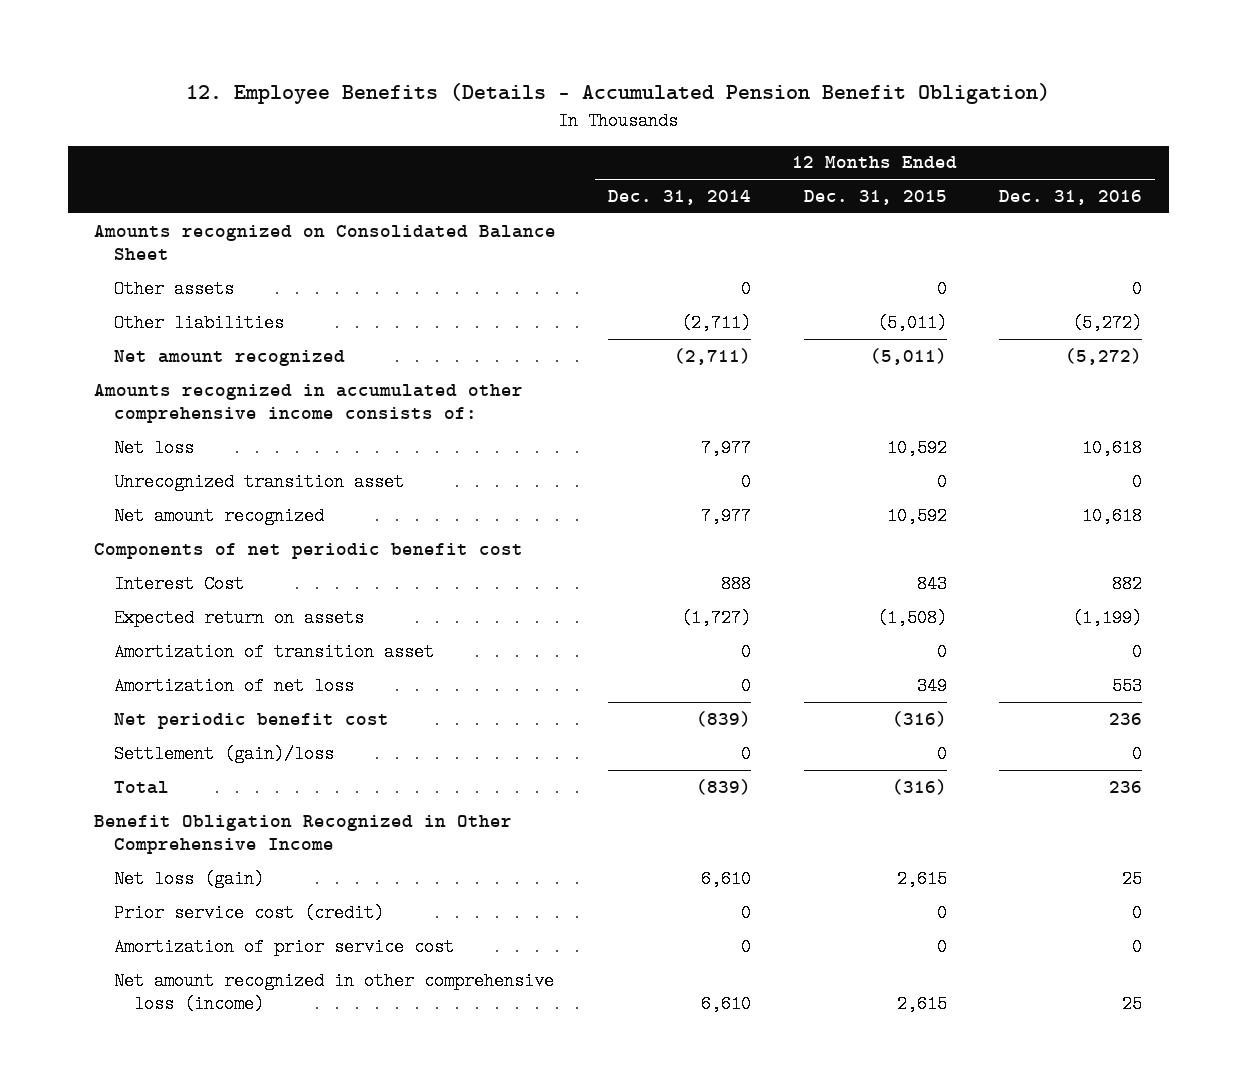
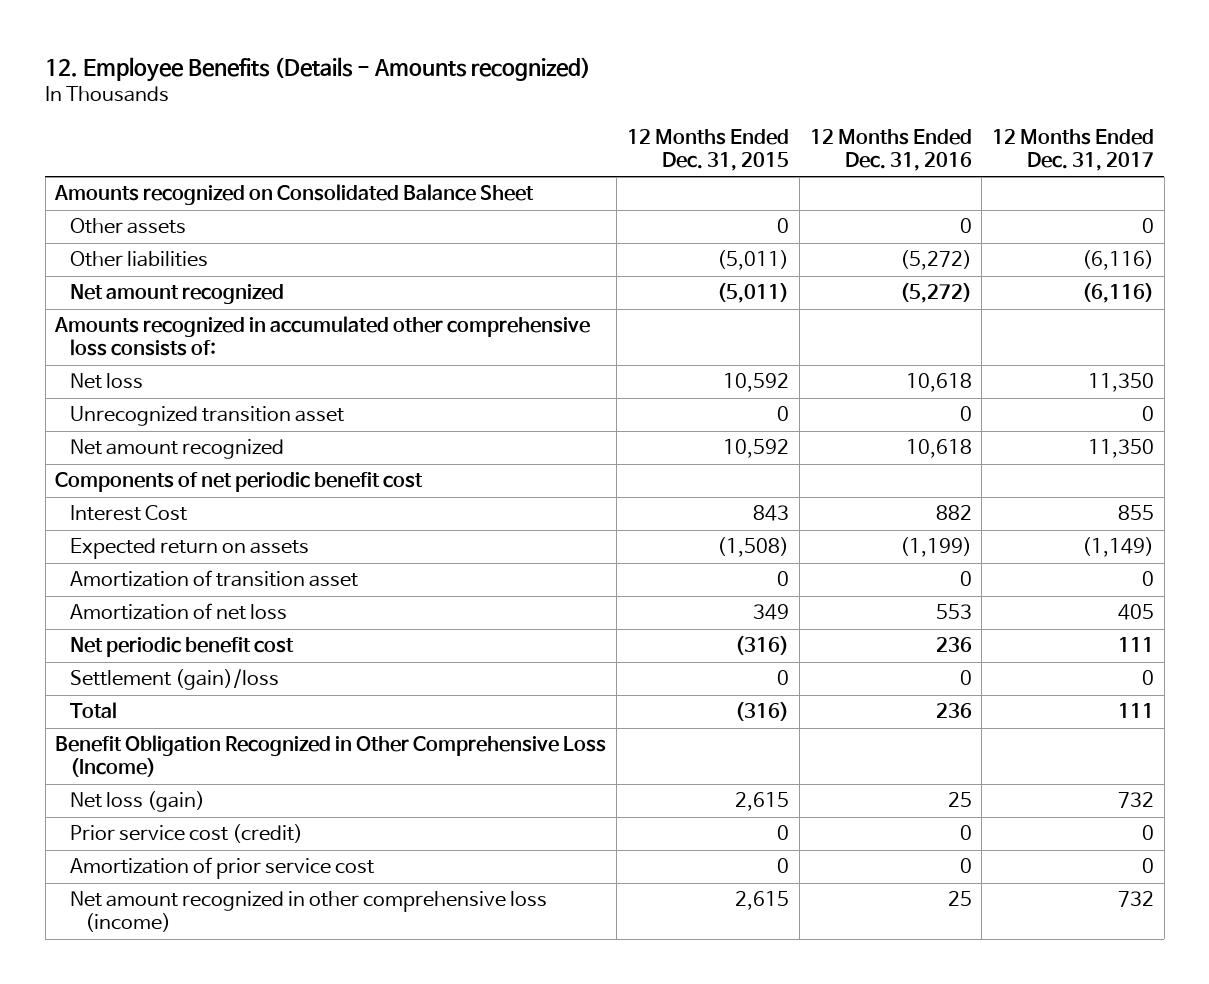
[186,82,1051,104] 12. Employee Benefits (Details - Accumulated Pension Benefit Obligation) -> [45,57,592,83] 12. Employee Benefits (Details - Amounts recognized)
[608,190,752,206] Dec. 31, 2014 -> none
none -> [992,128,1155,171] 12 Months Ended Dec. 31, 2017
[94,383,524,424] Amounts recognized in accumulated other comprehensive income consists of: -> [54,316,591,357] Amounts recognized in accumulated other comprehensive loss consists of:
[94,814,513,855] Benefit Obligation Recognized in Other Comprehensive Income -> [55,735,607,778] Benefit Obligation Recognized in Other Comprehensive Loss (Income)

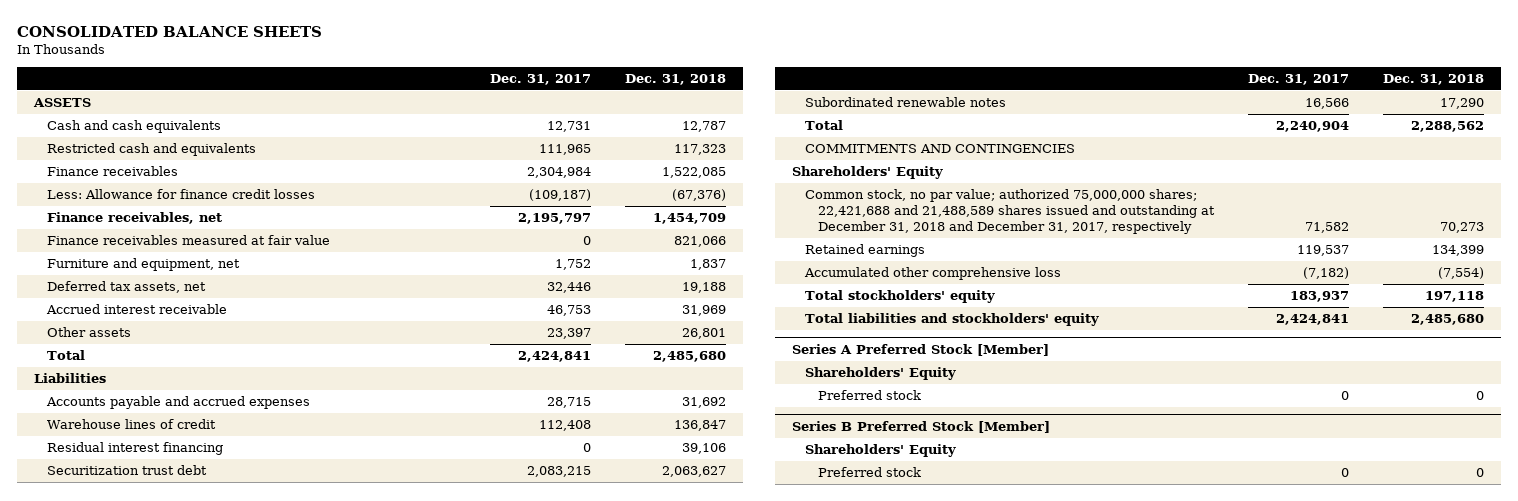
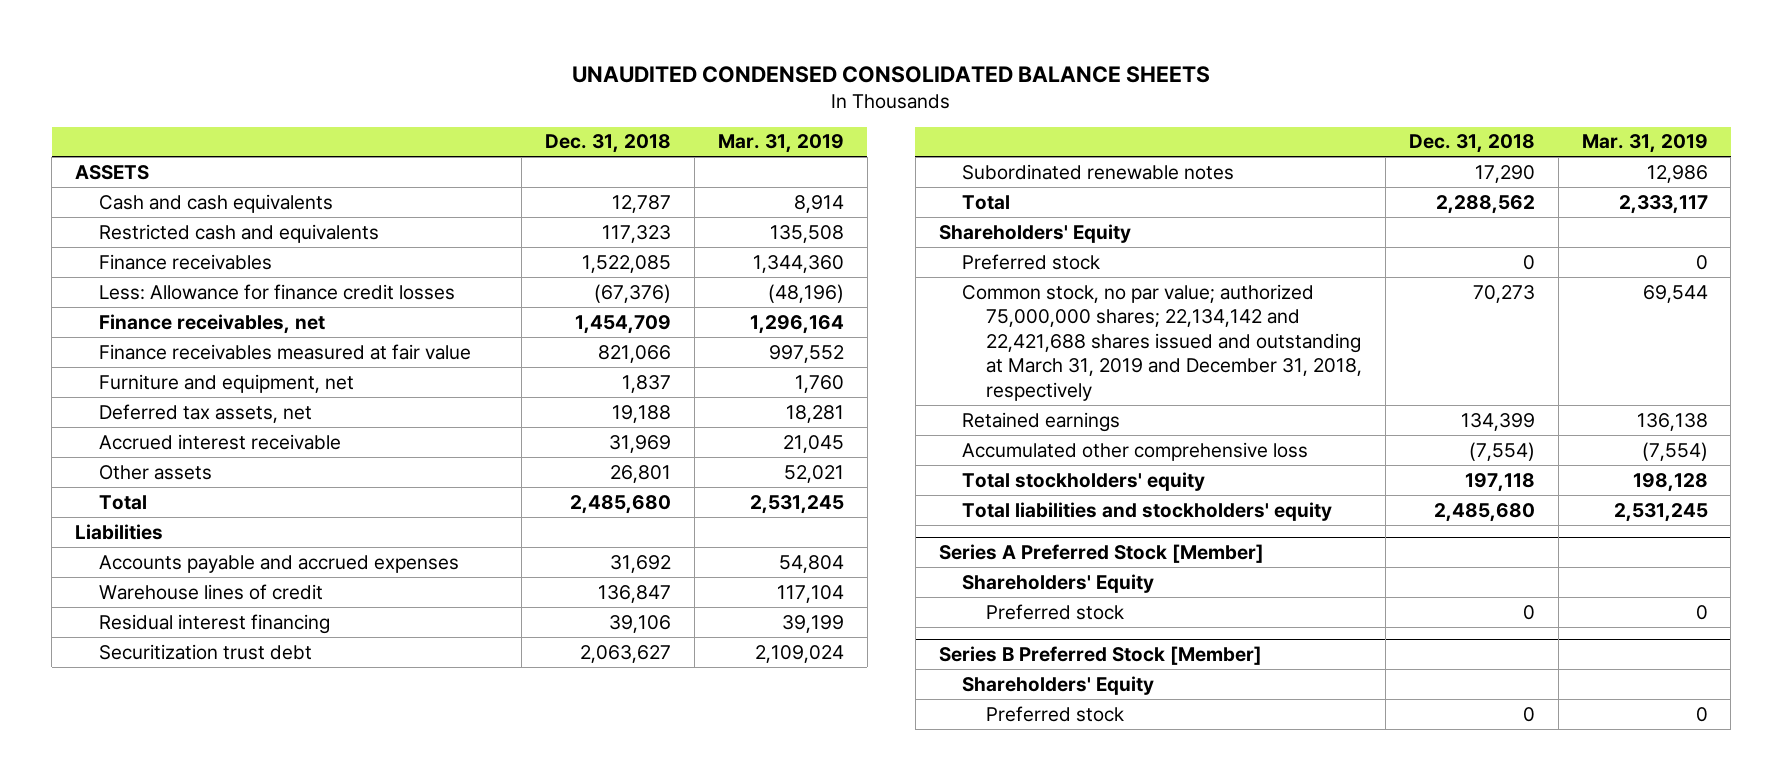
[17,25,323,37] CONSOLIDATED BALANCE SHEETS -> [572,65,1211,83] UNAUDITED CONDENSED CONSOLIDATED BALANCE SHEETS
[490,73,592,85] Dec. 31, 2017 -> none
none -> [717,134,844,154] Mar. 31, 2019
[805,144,1076,154] COMMITMENTS AND CONTINGENCIES -> none
none -> [962,253,1101,270] Preferred stock
[805,189,1216,234] Common stock, no par value; authorized 75,000,000 shares; 22,421,688 and 21,488,589 shares issued and outstanding at December 31, 2018 and December 31, 2017, respectively -> [962,283,1363,401] Common stock, no par value; authorized 75,000,000 shares; 22,134,142 and 22,421,688 shares issued and outstanding at March 31, 2019 and December 31, 2018, respectively

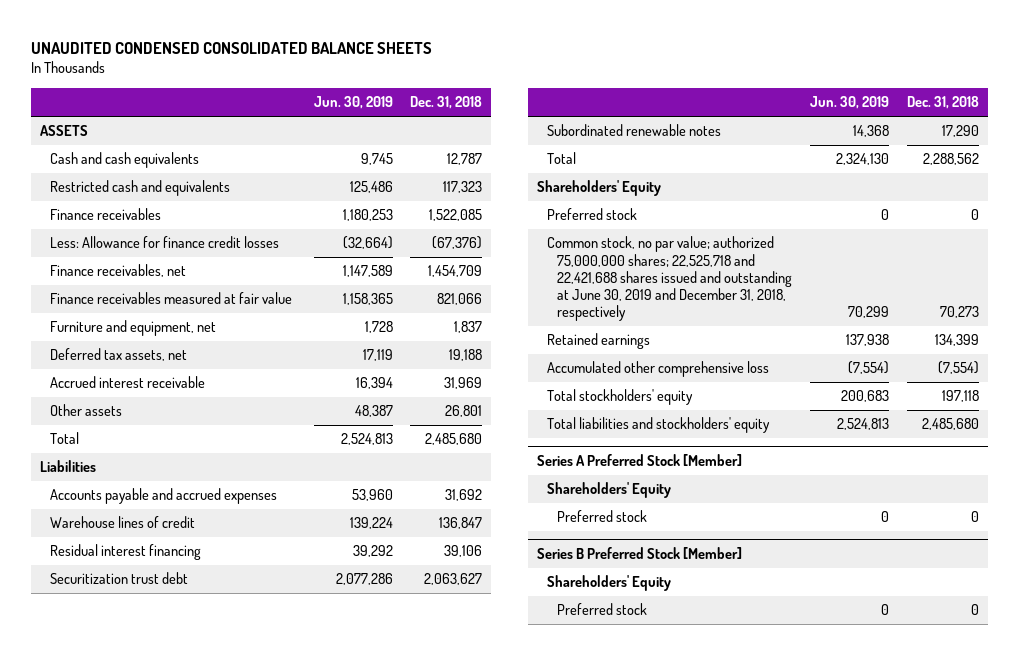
[717,134,844,154] Mar. 31, 2019 -> none
none -> [313,96,393,110] Jun. 30, 2019
[962,283,1363,401] Common stock, no par value; authorized 75,000,000 shares; 22,134,142 and 22,421,688 shares issued and outstanding at March 31, 2019 and December 31, 2018, respectively -> [546,236,793,322] Common stock, no par value; authorized 75,000,000 shares; 22,525,718 and 22,421,688 shares issued and outstanding at June 30, 2019 and December 31, 2018, respectively

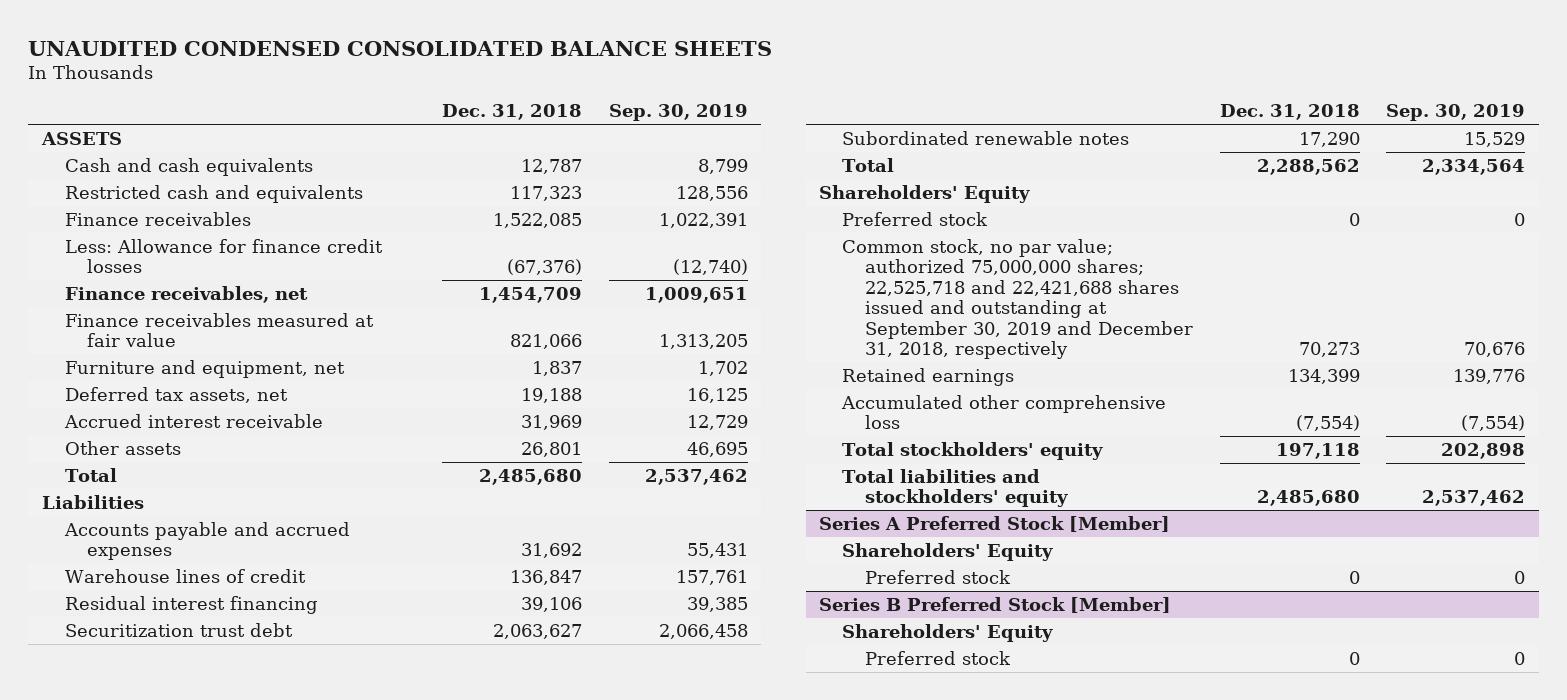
[313,96,393,110] Jun. 30, 2019 -> none
none -> [609,103,749,121] Sep. 30, 2019
[546,236,793,322] Common stock, no par value; authorized 75,000,000 shares; 22,525,718 and 22,421,688 shares issued and outstanding at June 30, 2019 and December 31, 2018, respectively -> [841,238,1193,359] Common stock, no par value; authorized 75,000,000 shares; 22,525,718 and 22,421,688 shares issued and outstanding at September 30, 2019 and December 31, 2018, respectively

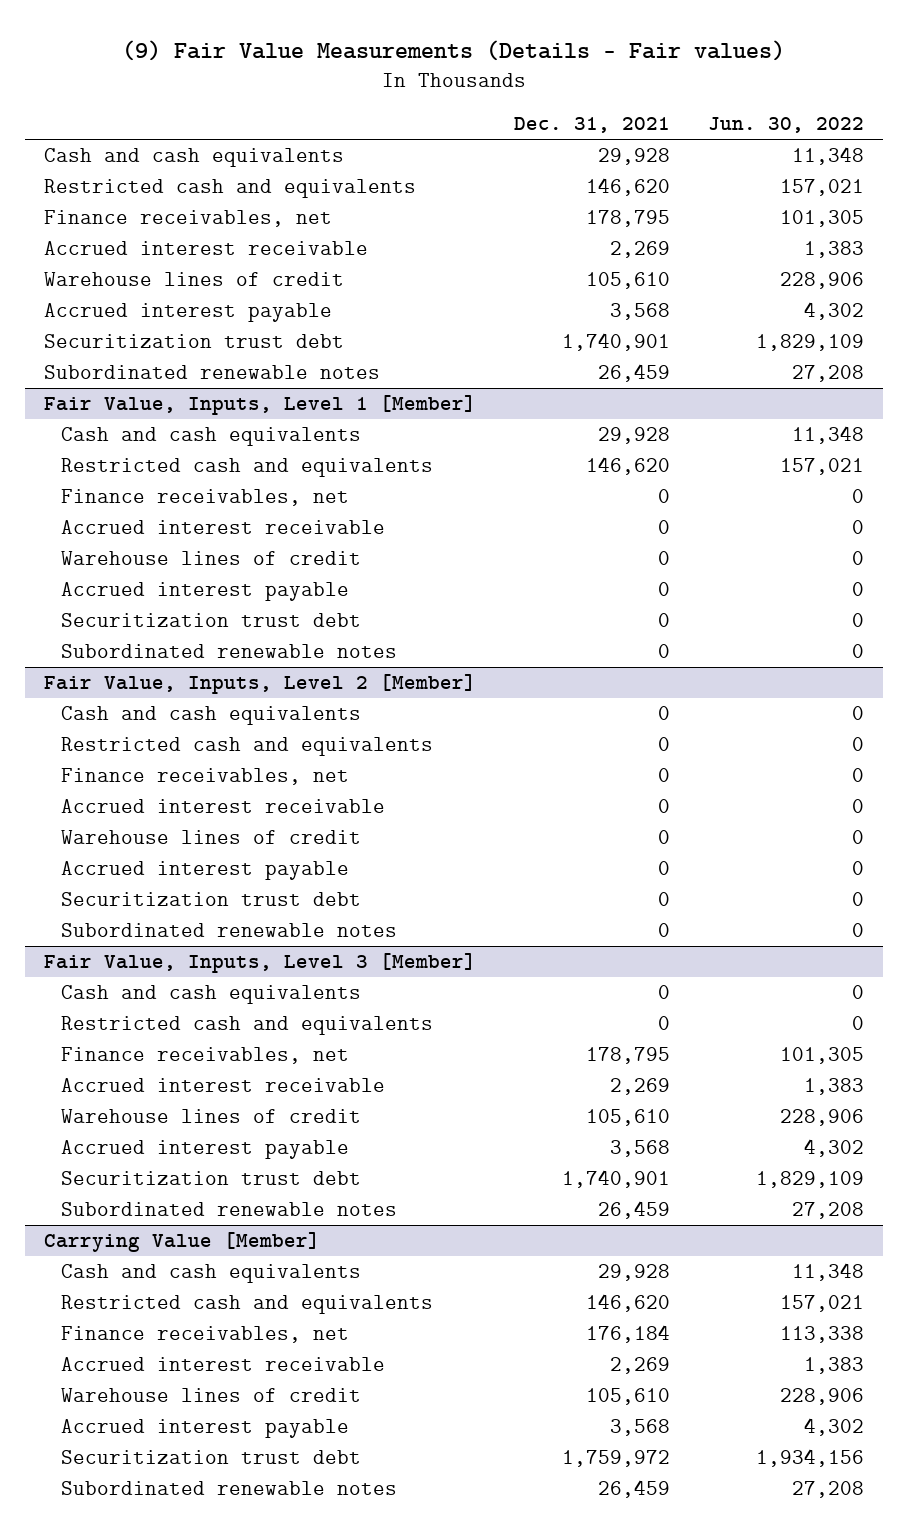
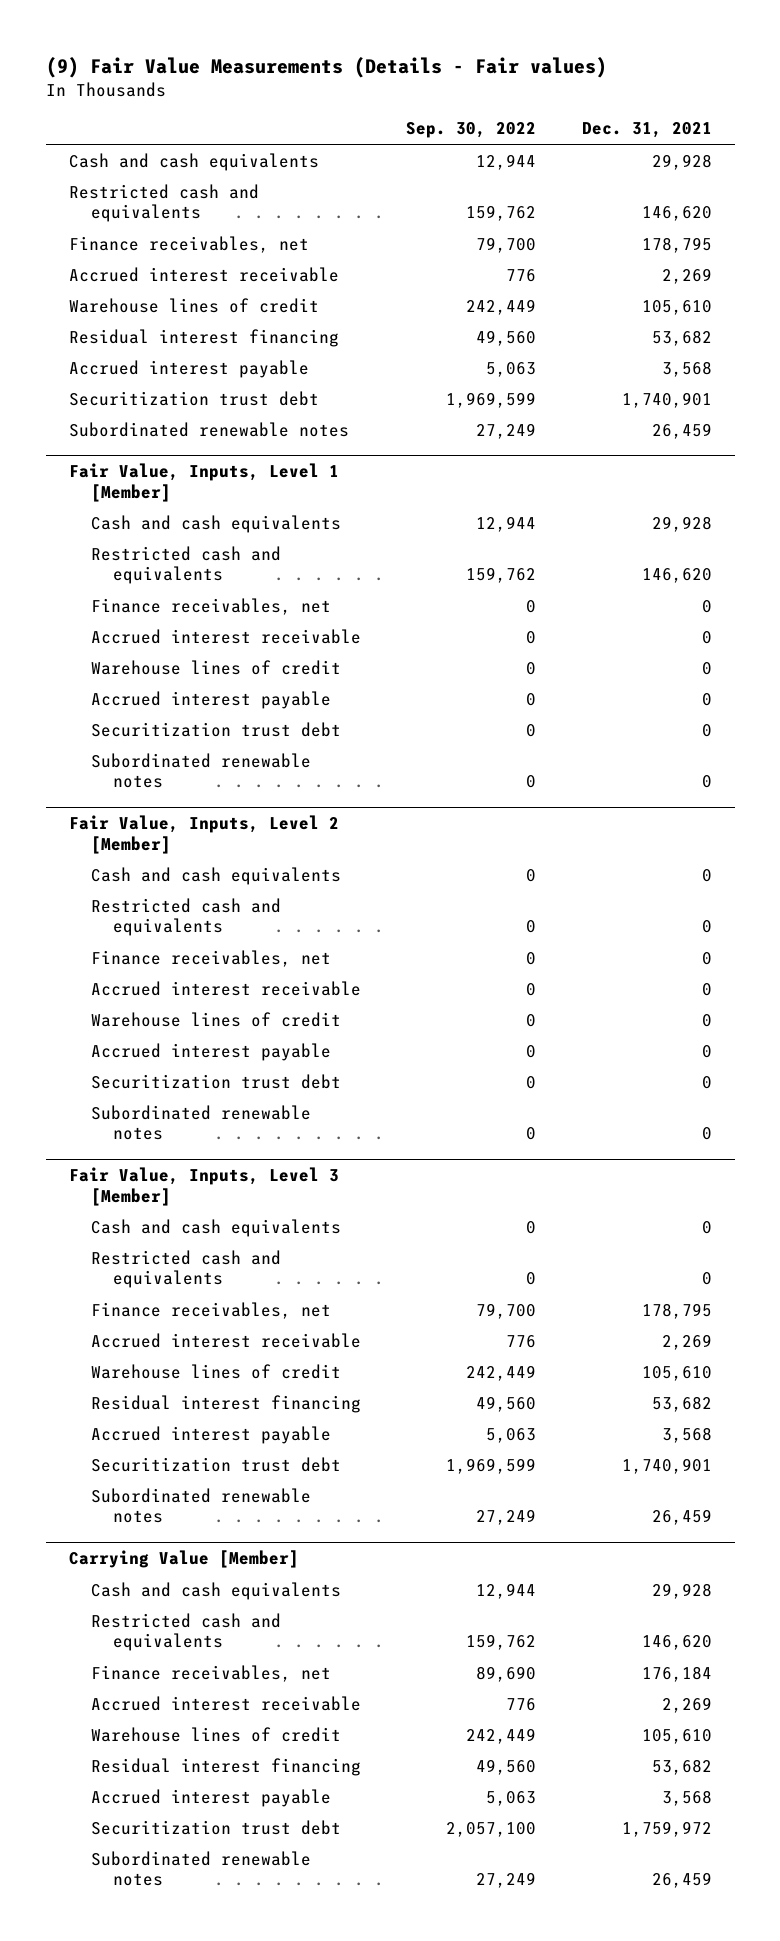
[707,117,864,134] Jun. 30, 2022 -> none
none -> [406,122,537,139] Sep. 30, 2022
none -> [68,328,339,347] Residual interest financing
none -> [90,1394,361,1413] Residual interest financing
none -> [90,1757,361,1776] Residual interest financing

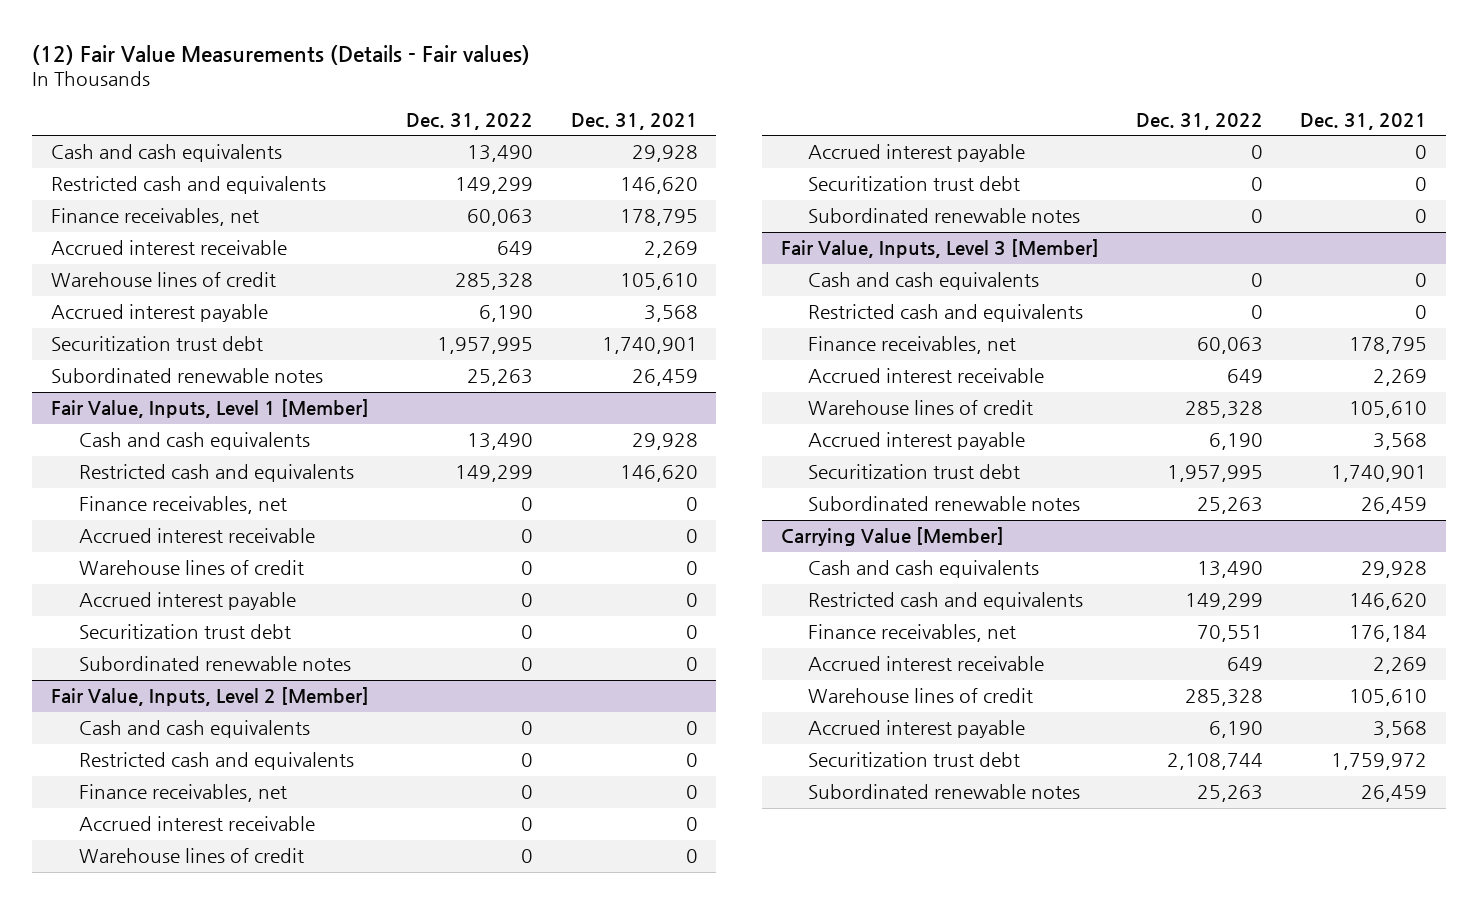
[45,56,607,78] (9) Fair Value Measurements (Details - Fair values) -> [32,44,531,65] (12) Fair Value Measurements (Details - Fair values)
[406,122,537,139] Sep. 30, 2022 -> none
none -> [406,112,534,130] Dec. 31, 2022
[68,328,339,347] Residual interest financing -> none
[90,1394,361,1413] Residual interest financing -> none
[90,1757,361,1776] Residual interest financing -> none

